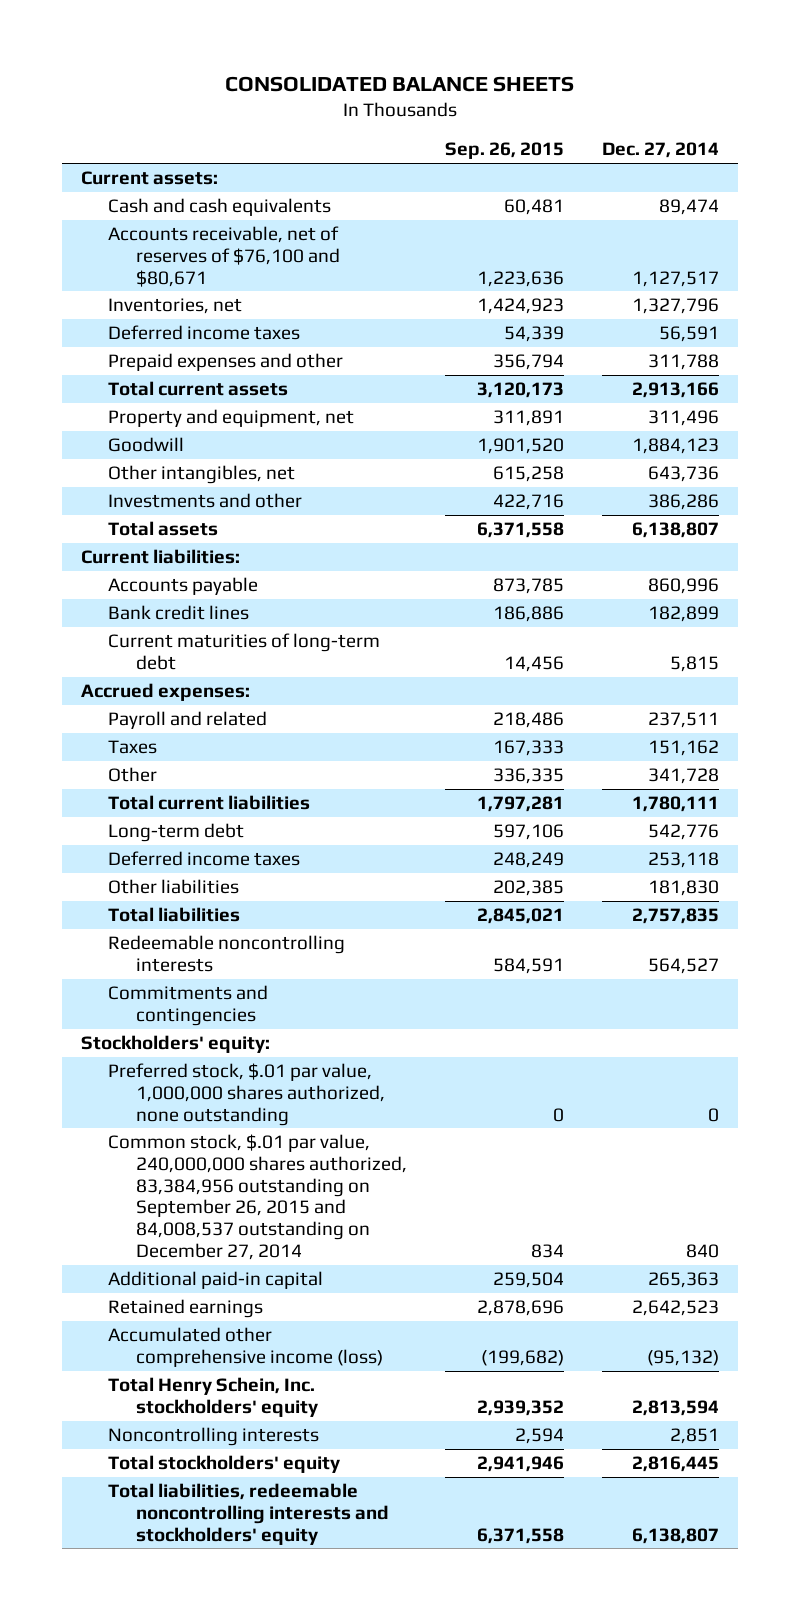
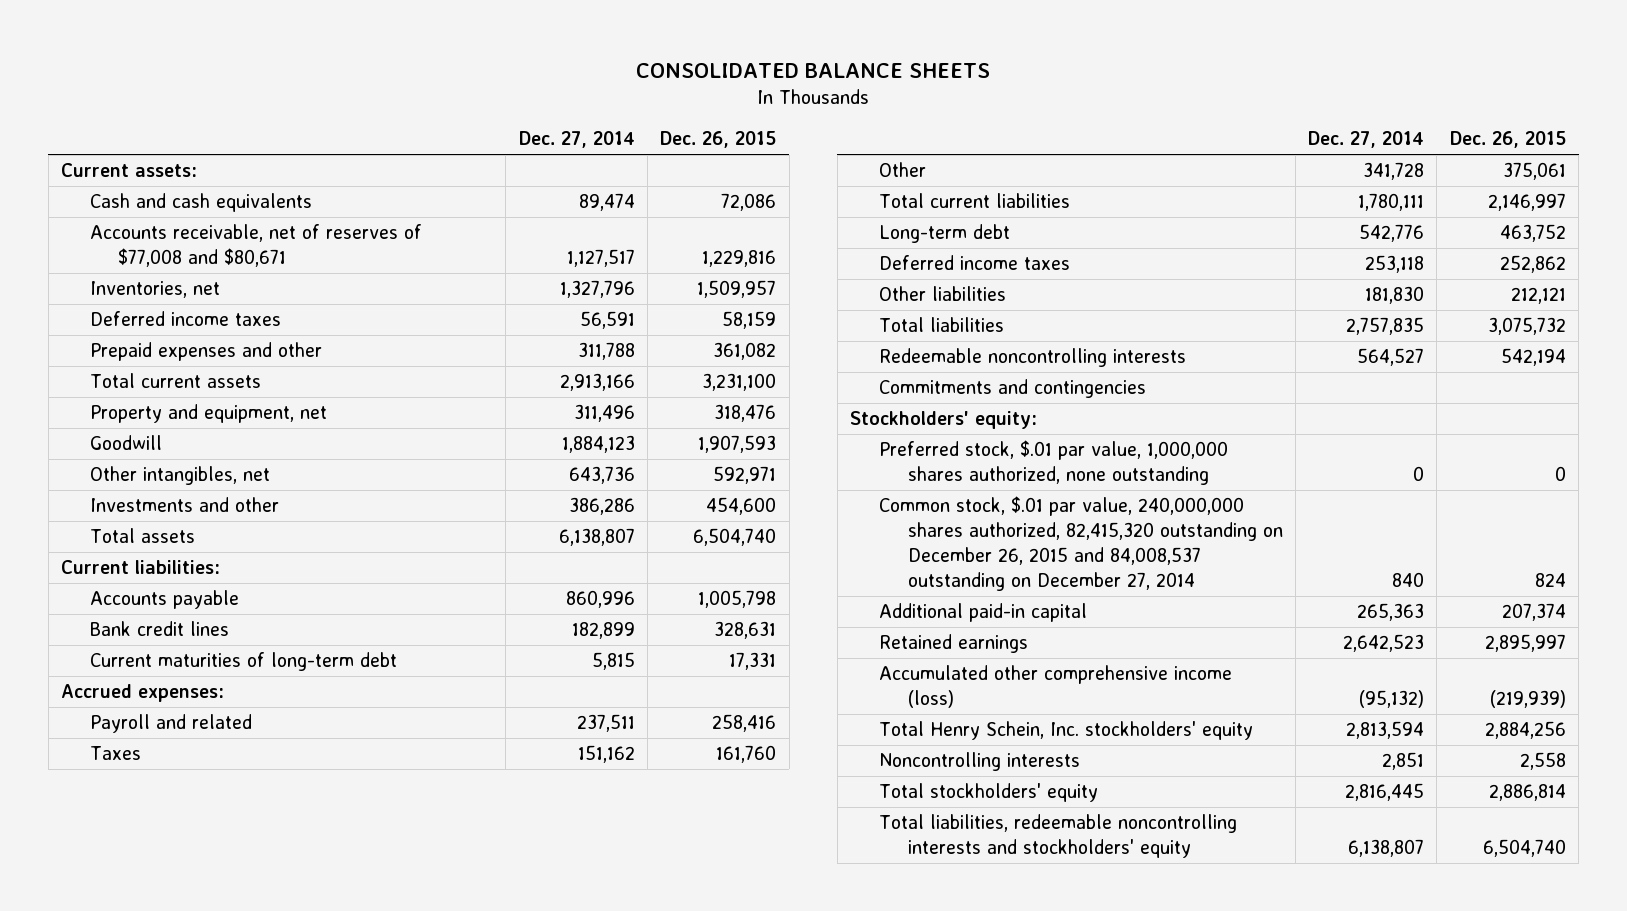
[445,142,565,160] Sep. 26, 2015 -> none
none -> [660,131,777,149] Dec. 26, 2015
[108,226,341,287] Accounts receivable, net of reserves of $76,100 and $80,671 -> [89,223,422,268] Accounts receivable, net of reserves of $77,008 and $80,671
[108,1134,408,1260] Common stock, $.01 par value, 240,000,000 shares authorized, 83,384,956 outstanding on September 26, 2015 and 84,008,537 outstanding on December 27, 2014 -> [878,495,1283,592] Common stock, $.01 par value, 240,000,000 shares authorized, 82,415,320 outstanding on December 26, 2015 and 84,008,537 outstanding on December 27, 2014

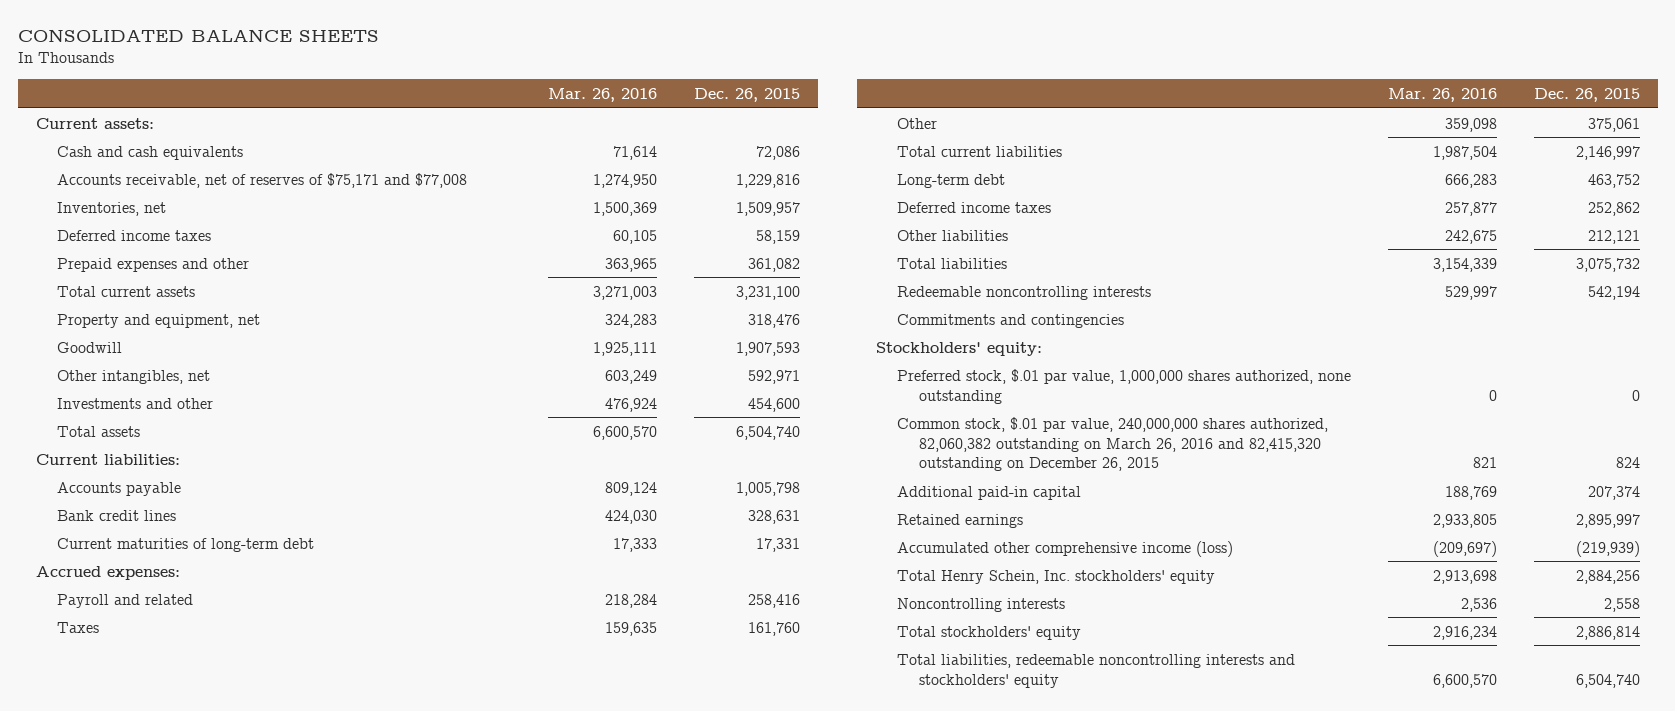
[518,131,635,149] Dec. 27, 2014 -> none
none -> [547,87,657,102] Mar. 26, 2016
[89,223,422,268] Accounts receivable, net of reserves of $77,008 and $80,671 -> [57,172,468,188] Accounts receivable, net of reserves of $75,171 and $77,008
[878,495,1283,592] Common stock, $.01 par value, 240,000,000 shares authorized, 82,415,320 outstanding on December 26, 2015 and 84,008,537 outstanding on December 27, 2014 -> [897,416,1329,472] Common stock, $.01 par value, 240,000,000 shares authorized, 82,060,382 outstanding on March 26, 2016 and 82,415,320 outstanding on December 26, 2015

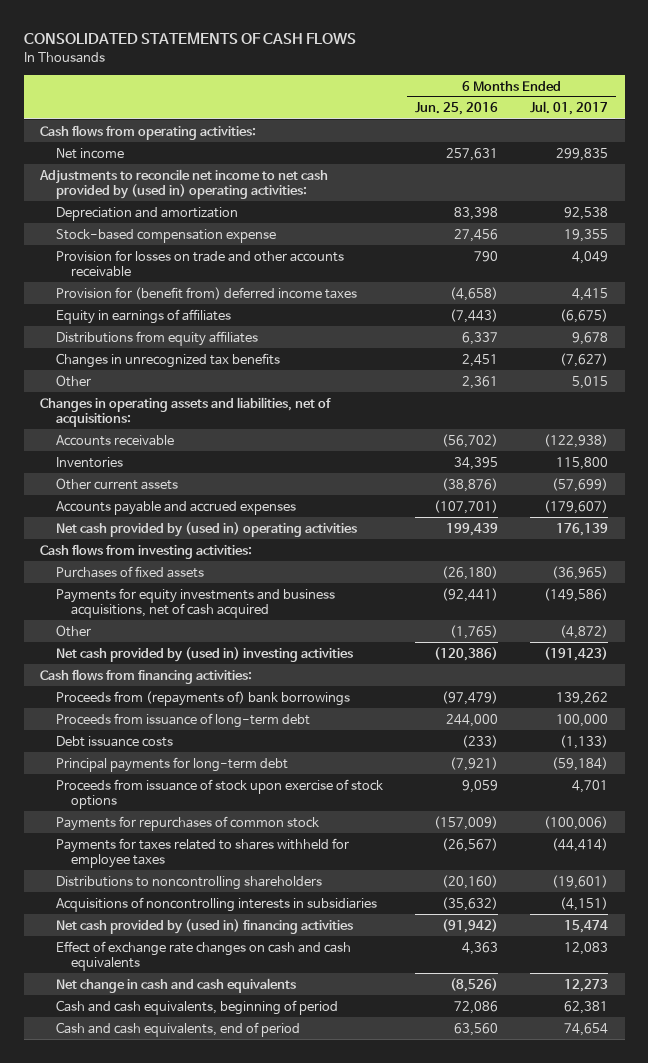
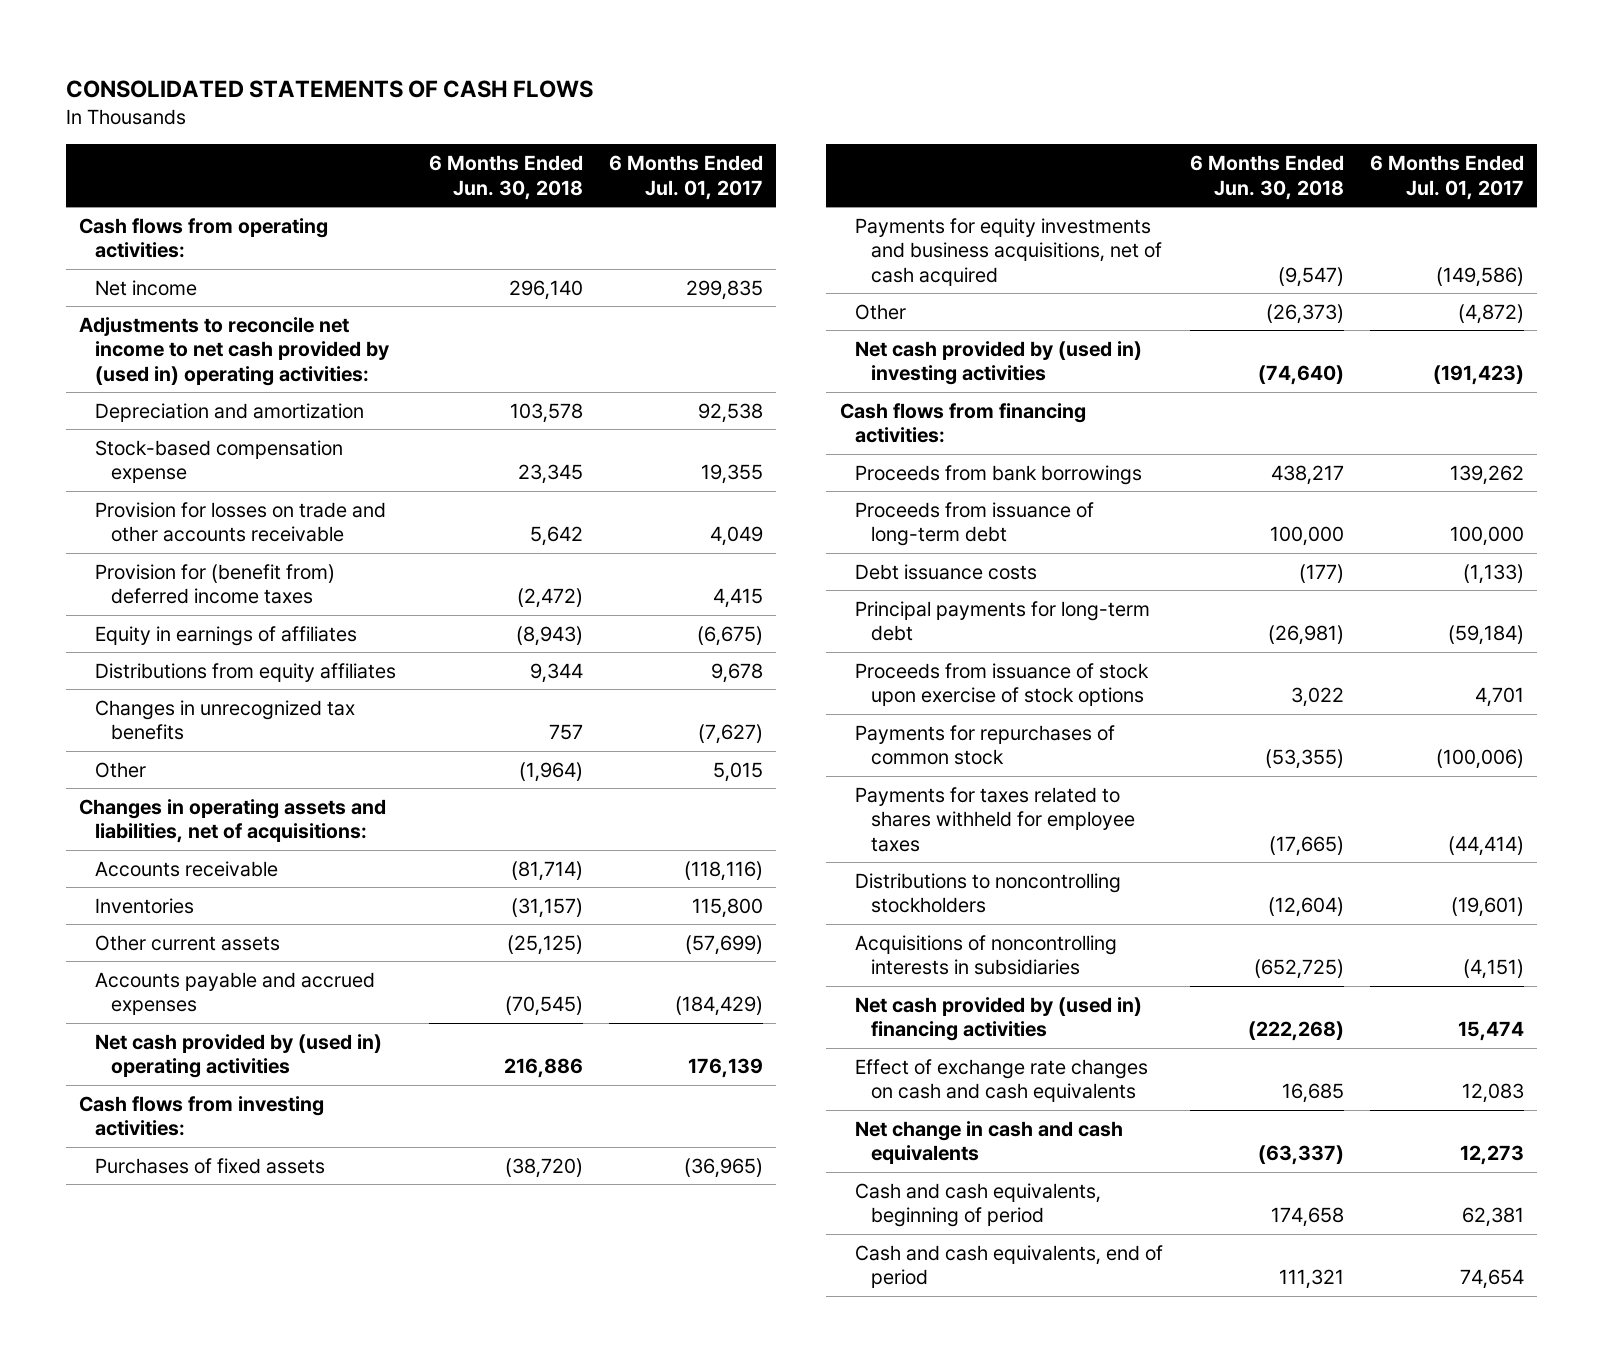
[414,102,498,116] Jun. 25, 2016 -> none
none -> [428,155,583,200] 6 Months Ended Jun. 30, 2018
[544,433,609,448] (122,938) -> [683,860,763,881] (118,116)
[544,499,609,514] (179,607) -> [674,996,763,1017] (184,429)
[55,690,350,706] Proceeds from (repayments of) bank borrowings -> [855,464,1143,485] Proceeds from bank borrowings
[55,875,322,890] Distributions to noncontrolling shareholders -> [855,872,1122,914] Distributions to noncontrolling stockholders

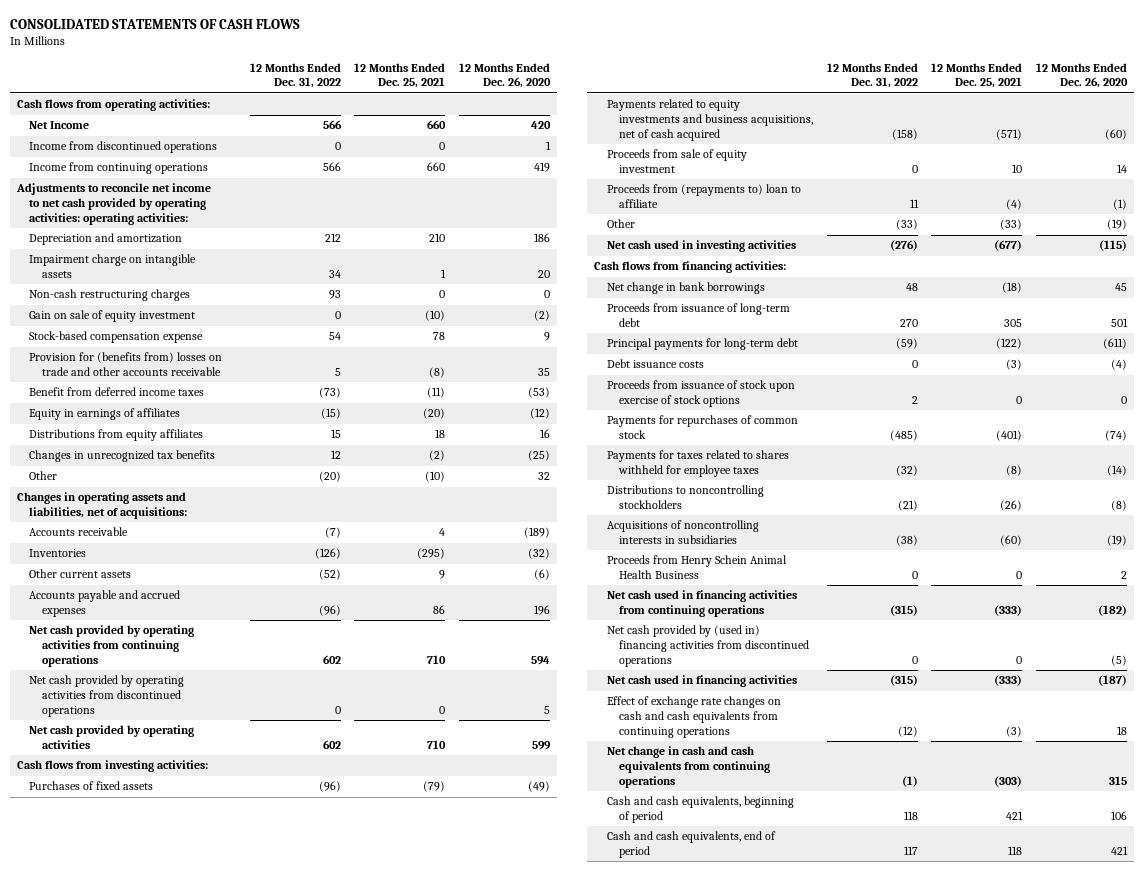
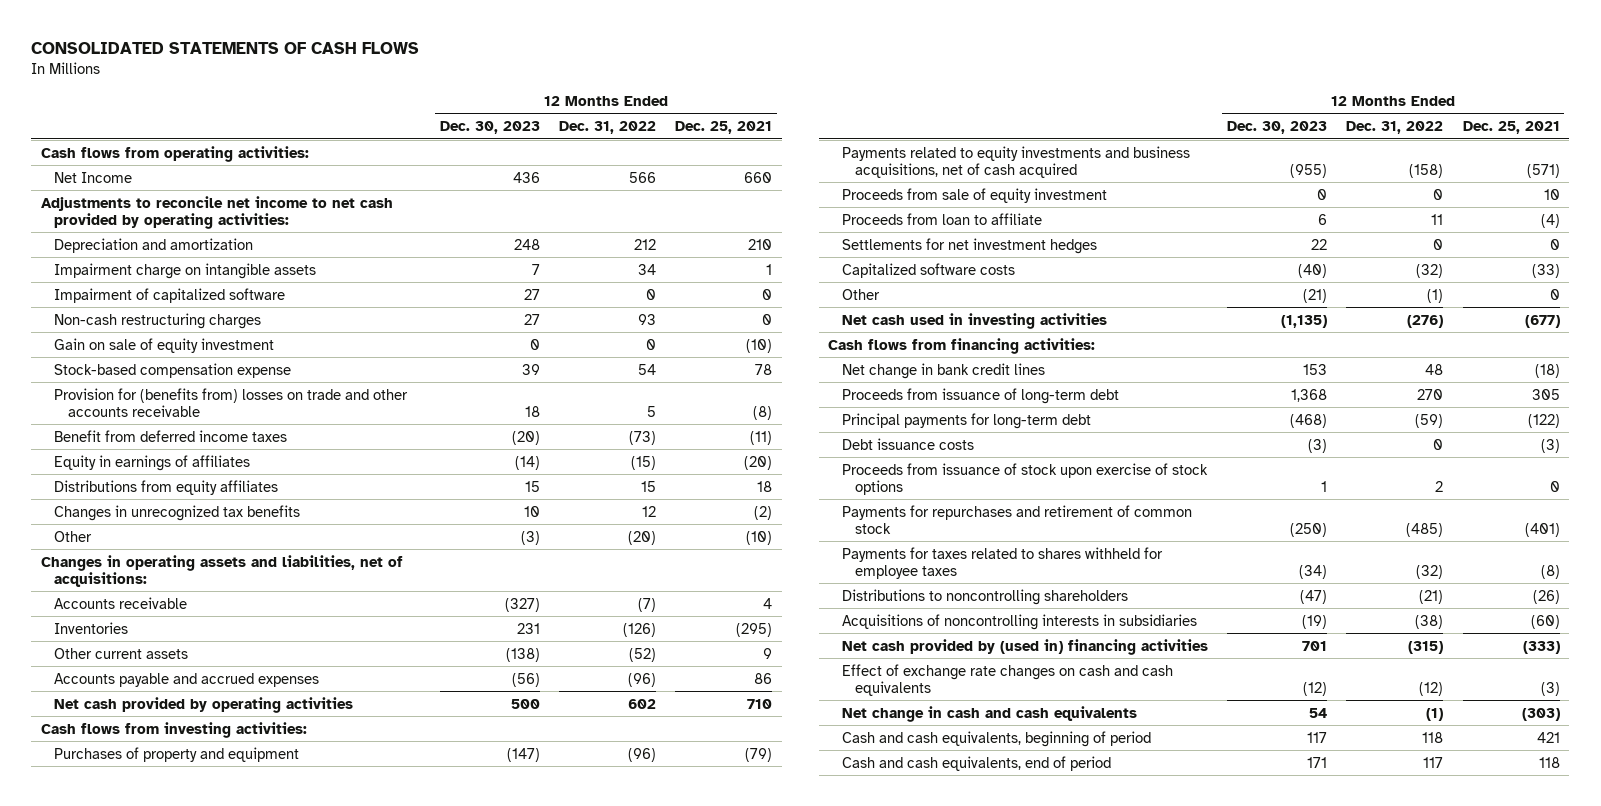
[459,62,552,89] 12 Months Ended Dec. 26, 2020 -> none
none -> [439,121,540,135] Dec. 30, 2023
[29,141,218,154] Income from discontinued operations -> none
[29,162,209,175] Income from continuing operations -> none
[15,183,211,225] Adjustments to reconcile net income to net cash provided by operating activities: operating activities: -> [41,195,394,229] Adjustments to reconcile net income to net cash provided by operating activities:
none -> [54,287,286,303] Impairment of capitalized software
[29,625,195,667] Net cash provided by operating activities from continuing operations -> none
[29,675,185,717] Net cash provided by operating activities from discontinued operations -> none
[29,781,154,791] Purchases of fixed assets -> [54,746,300,762] Purchases of property and equipment
[606,184,801,209] Proceeds from (repayments to) loan to affiliate -> [841,212,1042,225] Proceeds from loan to affiliate
none -> [841,237,1097,254] Settlements for net investment hedges
none -> [841,262,1015,278] Capitalized software costs
[895,219,918,231] (33) -> [1427,288,1444,303] (1)
[1000,219,1023,231] (33) -> [1549,288,1560,300] 0
[606,282,765,295] Net change in bank borrowings -> [841,362,1045,379] Net change in bank credit lines
[606,415,798,440] Payments for repurchases of common stock -> [841,504,1192,534] Payments for repurchases and retirement of common stock
[606,485,764,510] Distributions to noncontrolling stockholders -> [841,588,1128,605] Distributions to noncontrolling shareholders
[606,555,787,580] Proceeds from Henry Schein Animal Health Business -> none
[606,590,797,618] Net cash used in financing activities from continuing operations -> none
[606,625,809,667] Net cash provided by (used in) financing activities from discontinued operations -> none
[606,675,797,688] Net cash used in financing activities -> [841,638,1208,655] Net cash provided by (used in) financing activities
[606,696,781,738] Effect of exchange rate changes on cash and cash equivalents from continuing operations -> [841,663,1173,696] Effect of exchange rate changes on cash and cash equivalents
[606,746,770,788] Net change in cash and cash equivalents from continuing operations -> [841,705,1137,722] Net change in cash and cash equivalents

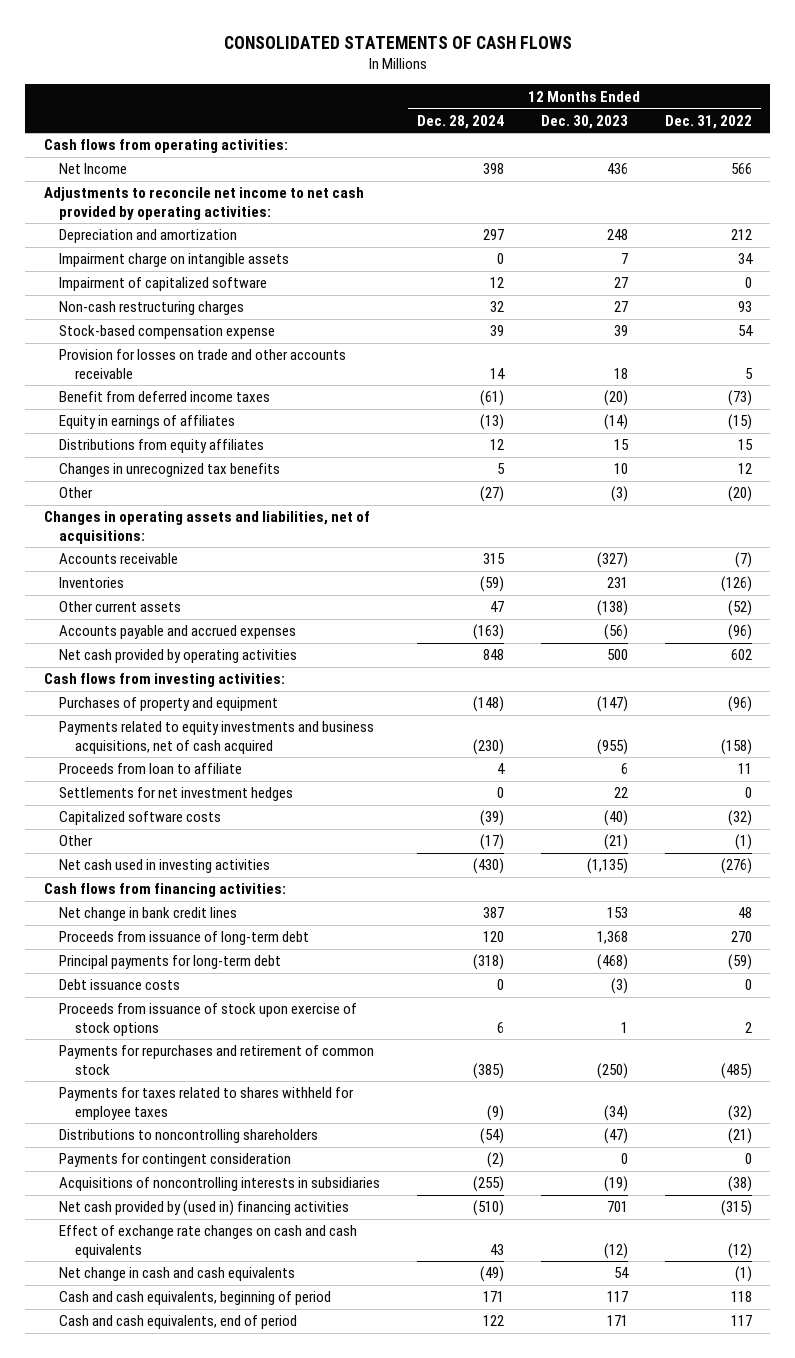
[675,121,773,135] Dec. 25, 2021 -> none
none -> [417,114,505,129] Dec. 28, 2024
[54,337,275,353] Gain on sale of equity investment -> none
[54,387,409,417] Provision for (benefits from) losses on trade and other accounts receivable -> [59,349,347,379] Provision for losses on trade and other accounts receivable
[841,187,1107,203] Proceeds from sale of equity investment -> none
none -> [59,1153,292,1168] Payments for contingent consideration

